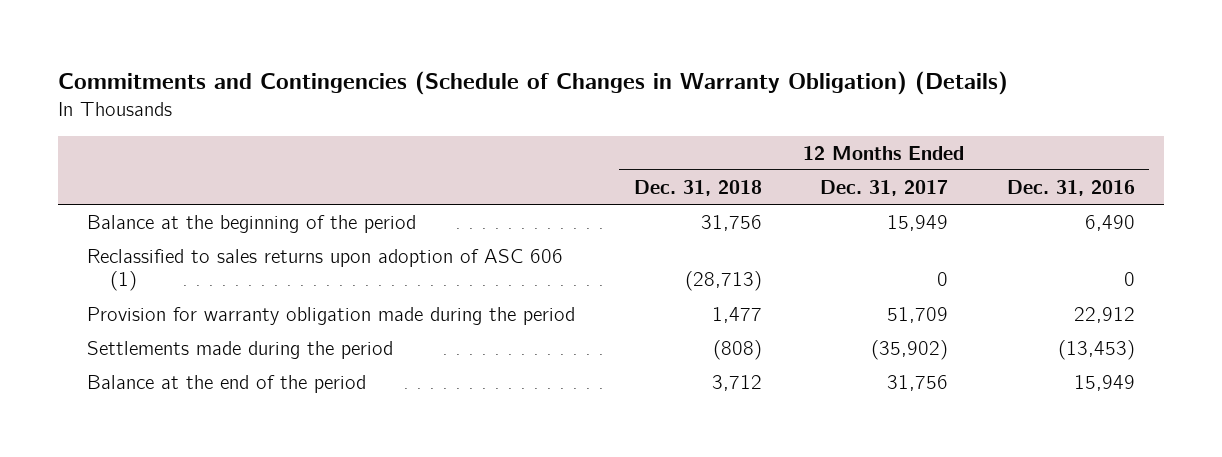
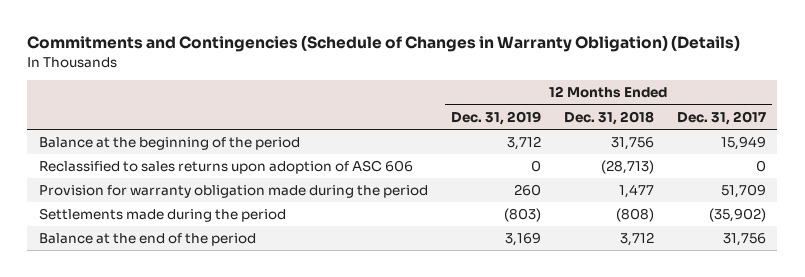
[1006,180,1135,197] Dec. 31, 2016 -> none
none -> [450,110,541,125] Dec. 31, 2019
[87,249,564,292] Reclassified to sales returns upon adoption of ASC 606 (1) -> [38,160,413,175] Reclassified to sales returns upon adoption of ASC 606

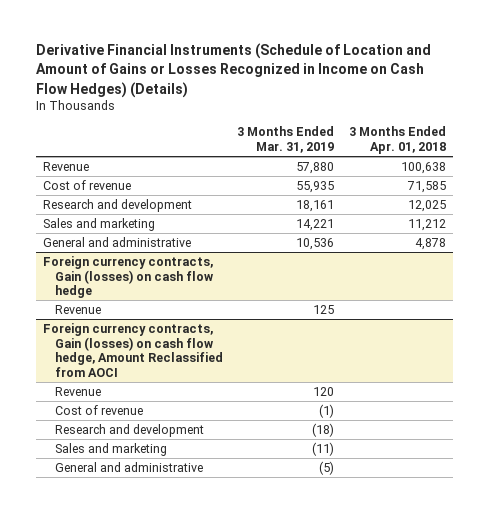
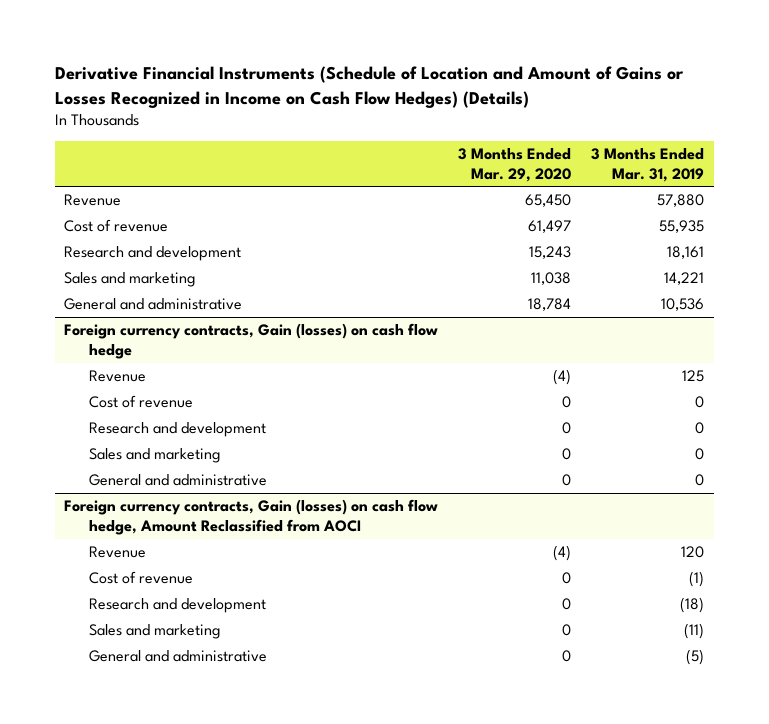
[348,126,446,155] 3 Months Ended Apr. 01, 2018 -> none
none -> [458,148,572,182] 3 Months Ended Mar. 29, 2020
none -> [88,395,193,409] Cost of revenue
none -> [88,422,266,438] Research and development
none -> [88,448,221,464] Sales and marketing
none -> [88,474,267,487] General and administrative

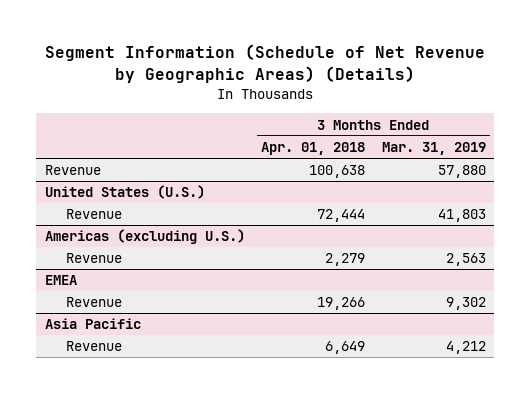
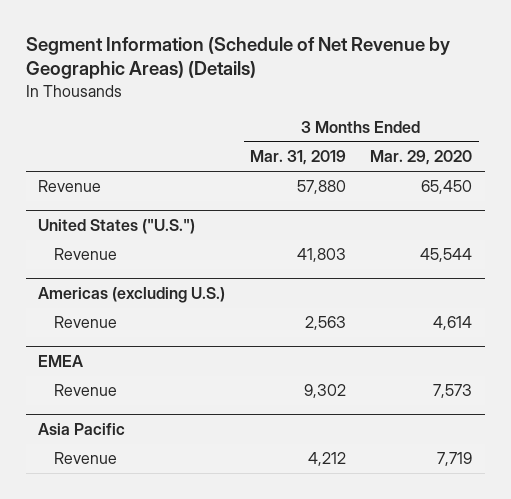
[261,142,366,156] Apr. 01, 2018 -> none
none -> [370,150,473,166] Mar. 29, 2020
[44,185,205,200] United States (U.S.) -> [38,218,196,234] United States ("U.S.")

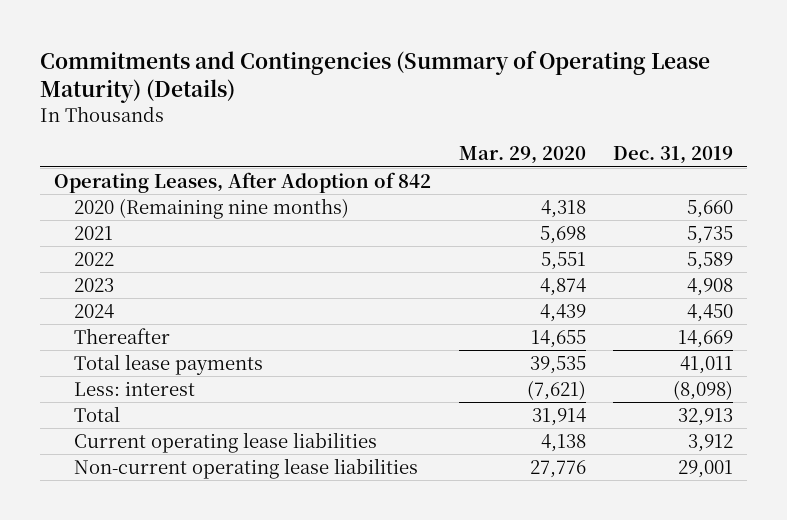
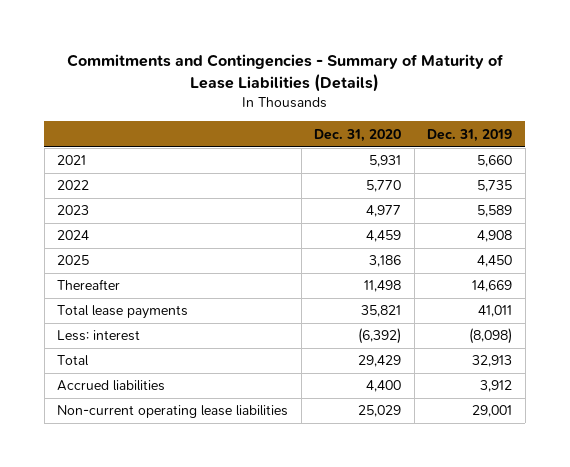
[40,50,711,104] Commitments and Contingencies (Summary of Operating Lease Maturity) (Details) -> [66,54,504,93] Commitments and Contingencies - Summary of Maturity of Lease Liabilities (Details)
[458,146,586,165] Mar. 29, 2020 -> none
none -> [314,128,402,142] Dec. 31, 2020
[54,171,432,193] Operating Leases, After Adoption of 842 -> none
[74,197,350,219] 2020 (Remaining nine months) -> none
[687,225,734,244] 5,735 -> [477,155,513,168] 5,660
[687,251,734,270] 5,589 -> [477,180,513,193] 5,735
[687,277,734,296] 4,908 -> [477,205,513,218] 5,589
[687,303,734,322] 4,450 -> [477,230,513,243] 4,908
none -> [57,255,90,266] 2025
[74,431,378,453] Current operating lease liabilities -> [57,380,166,392] Accrued liabilities

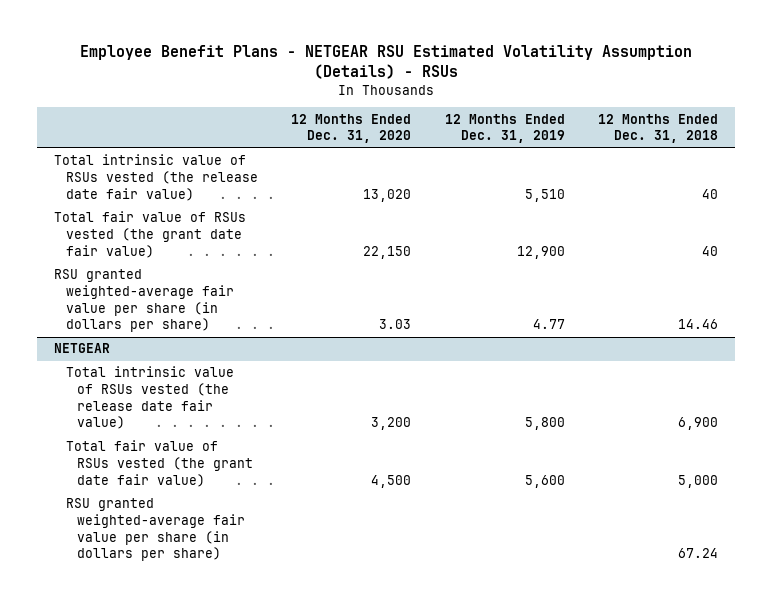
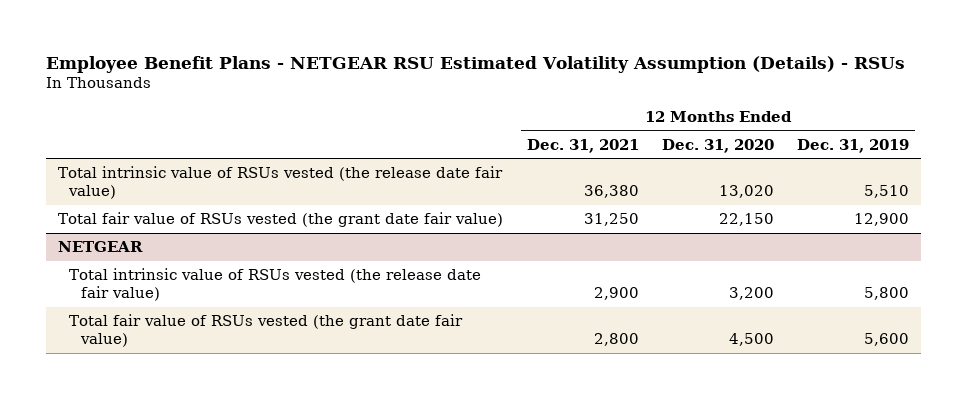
[598,113,719,144] 12 Months Ended Dec. 31, 2018 -> none
none -> [526,138,639,153] Dec. 31, 2021
[54,269,234,333] RSU granted weighted-average fair value per share (in dollars per share) -> none
[65,498,246,562] RSU granted weighted-average fair value per share (in dollars per share) -> none

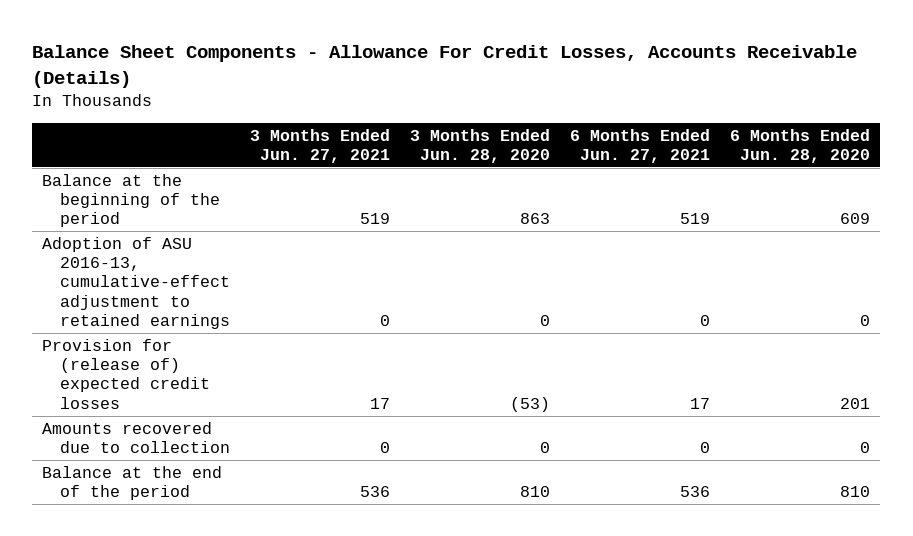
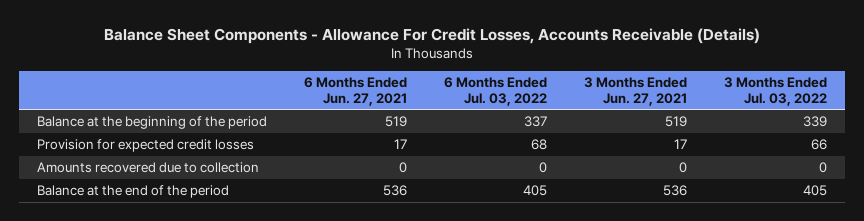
[410,128,551,163] 3 Months Ended Jun. 28, 2020 -> none
[730,128,871,163] 6 Months Ended Jun. 28, 2020 -> none
none -> [444,76,548,106] 6 Months Ended Jul. 03, 2022
none -> [723,76,827,106] 3 Months Ended Jul. 03, 2022
[42,236,231,329] Adoption of ASU 2016-13, cumulative-effect adjustment to retained earnings -> none
[42,338,211,409] Provision for (release of) expected credit losses -> [37,139,255,153] Provision for expected credit losses

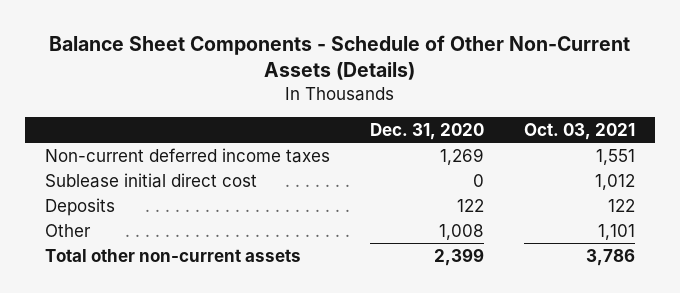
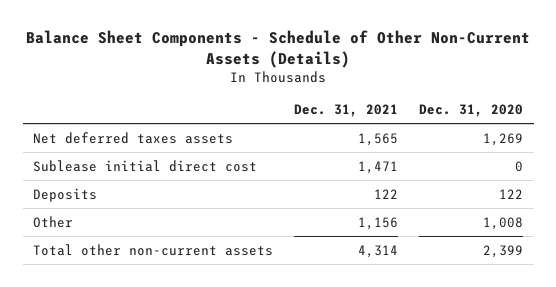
[523,122,635,140] Oct. 03, 2021 -> none
none -> [294,104,399,118] Dec. 31, 2021
[44,147,330,163] Non-current deferred income taxes -> [33,131,234,144] Net deferred taxes assets

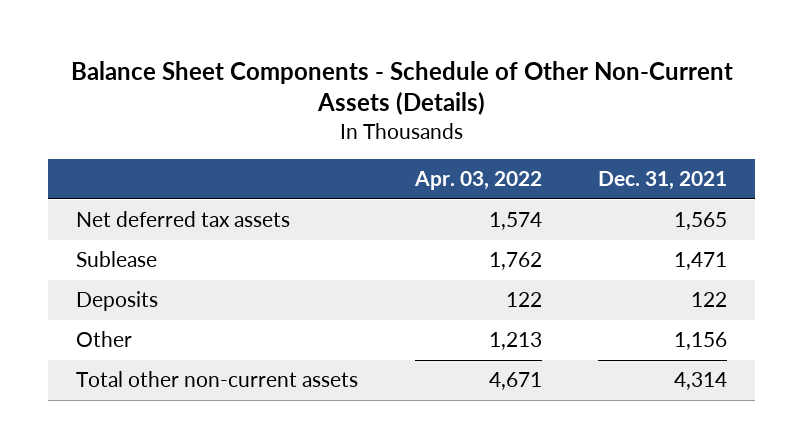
[419,104,524,118] Dec. 31, 2020 -> none
none -> [413,171,542,191] Apr. 03, 2022
[33,131,234,144] Net deferred taxes assets -> [76,211,291,228] Net deferred tax assets
[33,159,258,172] Sublease initial direct cost -> [76,251,158,268] Sublease

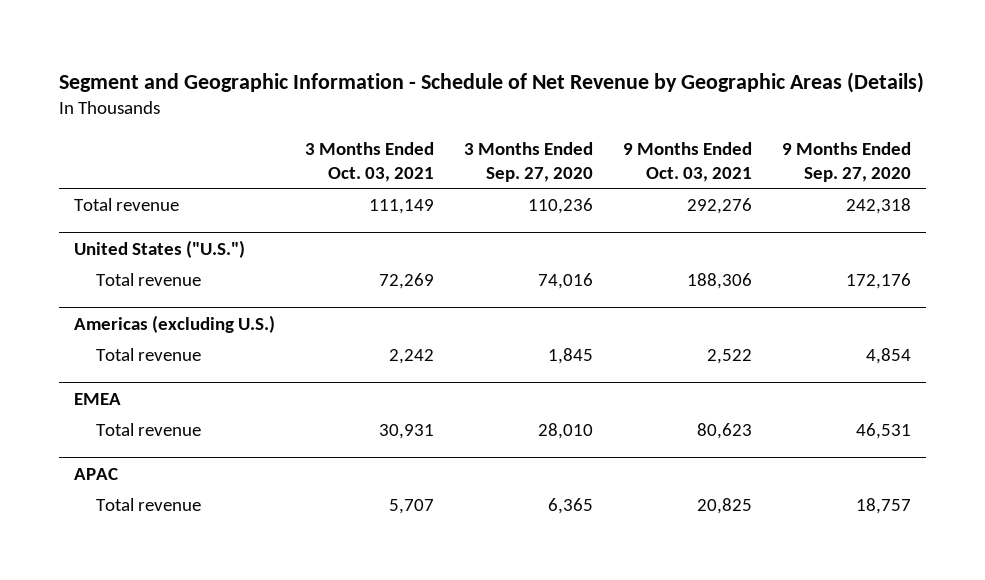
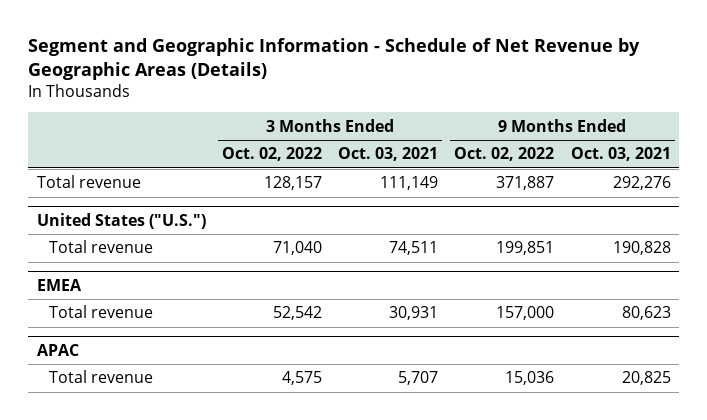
[463,142,593,182] 3 Months Ended Sep. 27, 2020 -> none
[781,142,911,182] 9 Months Ended Sep. 27, 2020 -> none
none -> [221,147,322,162] Oct. 02, 2022
none -> [454,147,555,162] Oct. 02, 2022
[74,314,276,333] Americas (excluding U.S.) -> none
[96,347,202,361] Total revenue -> none
[379,272,435,289] 72,269 -> [389,241,439,256] 74,511
[686,272,752,289] 188,306 -> [612,241,671,256] 190,828

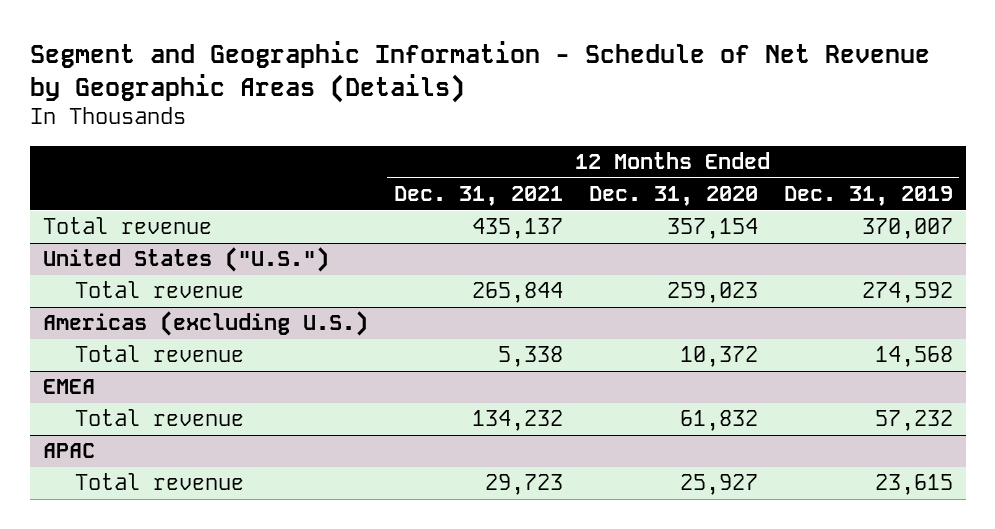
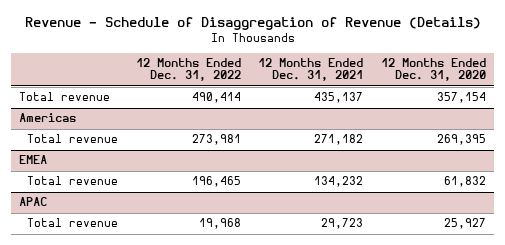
[29,40,930,103] Segment and Geographic Information - Schedule of Net Revenue by Geographic Areas (Details) -> [24,17,481,31] Revenue - Schedule of Disaggregation of Revenue (Details)
[783,186,953,207] Dec. 31, 2019 -> none
none -> [135,58,241,82] 12 Months Ended Dec. 31, 2022
[42,247,329,273] United States ("U.S.") -> none
[42,311,368,337] Americas (excluding U.S.) -> none
[75,345,245,363] Total revenue -> none
none -> [19,113,77,123] Americas
[471,282,563,304] 265,844 -> [314,134,364,146] 271,182
[666,282,758,304] 259,023 -> [436,134,486,146] 269,395

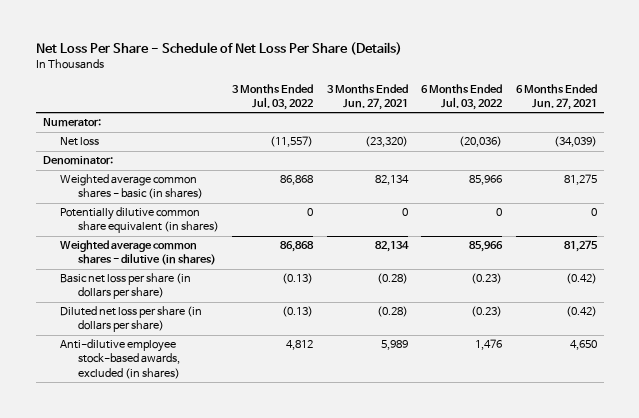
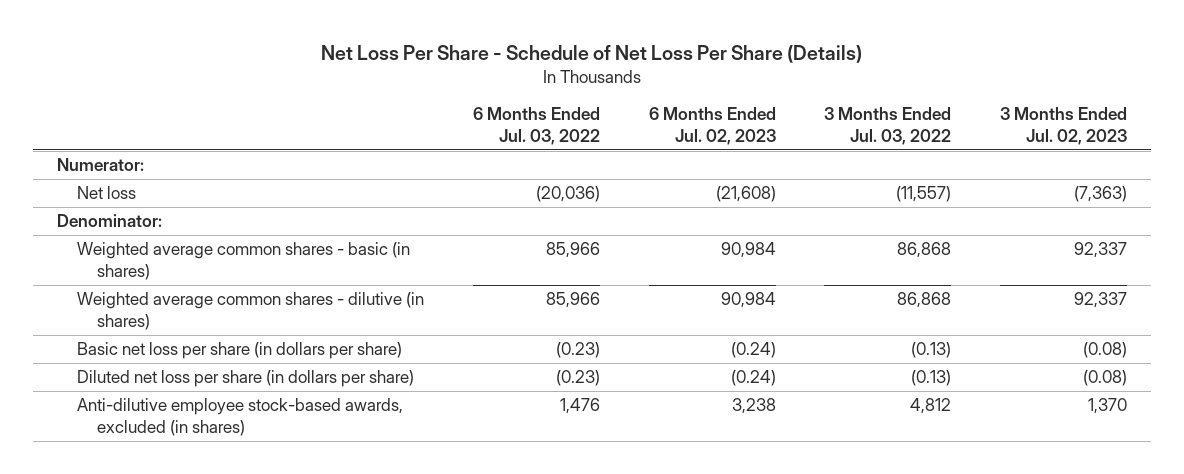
[326,84,408,111] 3 Months Ended Jun. 27, 2021 -> none
[515,84,597,111] 6 Months Ended Jun. 27, 2021 -> none
none -> [648,107,776,145] 6 Months Ended Jul. 02, 2023
none -> [999,107,1127,145] 3 Months Ended Jul. 02, 2023
[60,207,220,234] Potentially dilutive common share equivalent (in shares) -> none

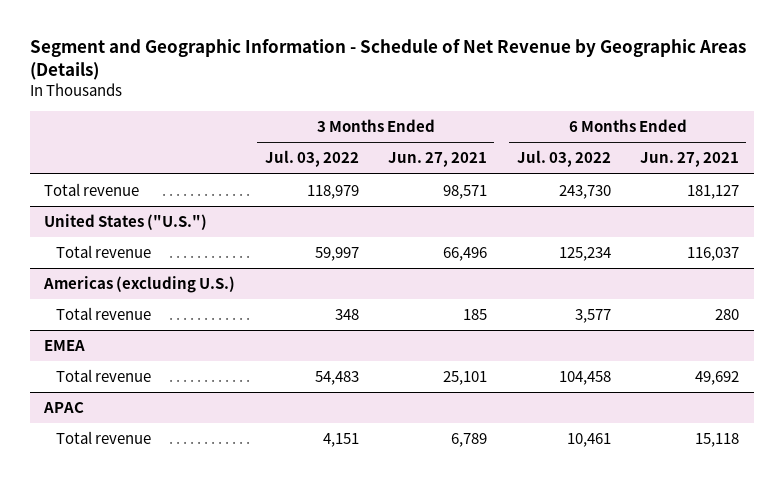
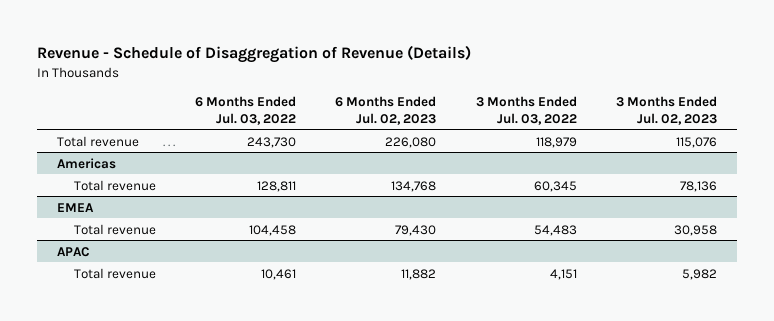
[29,38,746,81] Segment and Geographic Information - Schedule of Net Revenue by Geographic Areas (Details) -> [37,45,472,64] Revenue - Schedule of Disaggregation of Revenue (Details)
[388,152,488,168] Jun. 27, 2021 -> none
[639,152,739,168] Jun. 27, 2021 -> none
none -> [335,96,437,125] 6 Months Ended Jul. 02, 2023
none -> [616,96,718,125] 3 Months Ended Jul. 02, 2023
[44,214,208,231] United States ("U.S.") -> none
[43,276,236,294] Americas (excluding U.S.) -> none
[56,307,152,321] Total revenue -> none
none -> [56,157,116,169] Americas
[314,247,359,262] 59,997 -> [533,180,577,192] 60,345
[558,247,611,262] 125,234 -> [256,180,296,192] 128,811

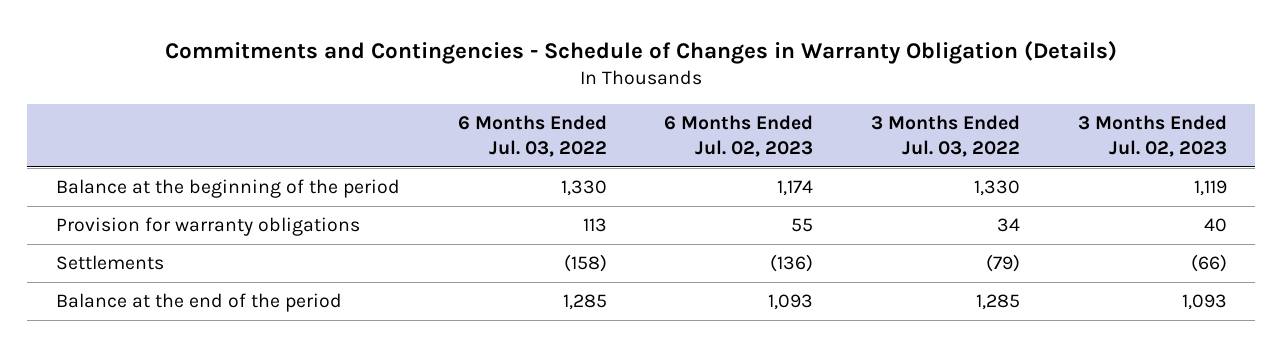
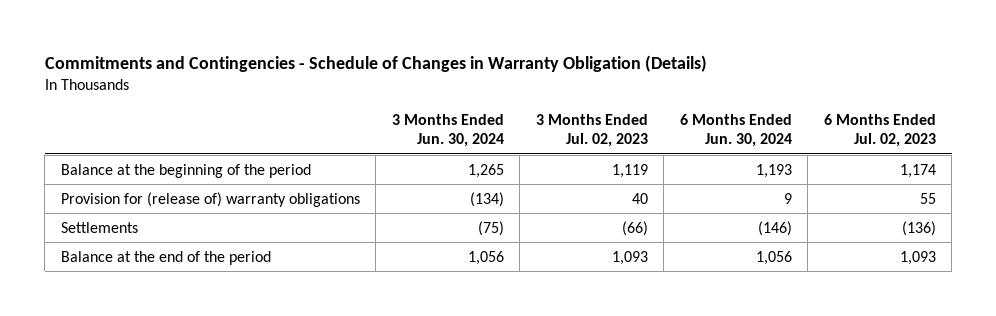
[457,114,607,157] 6 Months Ended Jul. 03, 2022 -> none
[870,114,1020,157] 3 Months Ended Jul. 03, 2022 -> none
none -> [391,114,504,148] 3 Months Ended Jun. 30, 2024
none -> [679,114,792,148] 6 Months Ended Jun. 30, 2024
[55,217,360,237] Provision for warranty obligations -> [60,191,360,207] Provision for (release of) warranty obligations

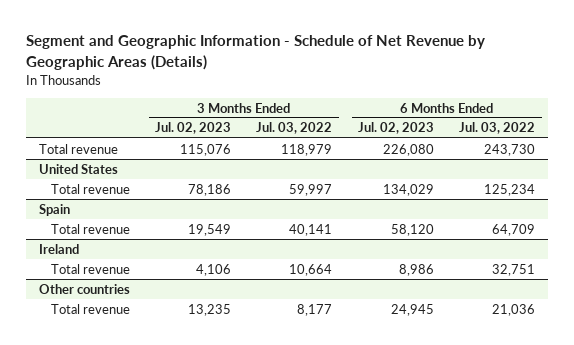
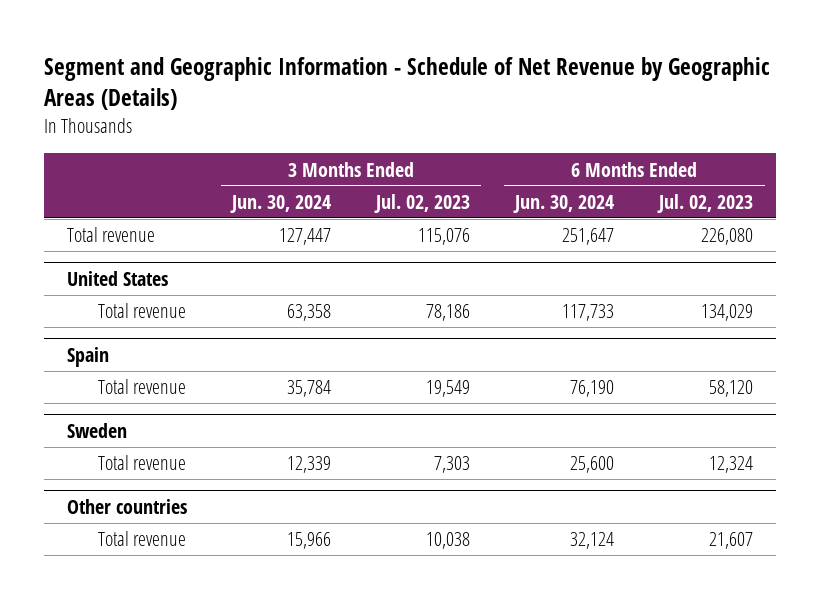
[256,122,333,135] Jul. 03, 2022 -> none
[459,122,536,135] Jul. 03, 2022 -> none
none -> [230,194,332,213] Jun. 30, 2024
none -> [513,194,615,213] Jun. 30, 2024
[38,243,79,254] Ireland -> none
none -> [66,422,127,438] Sweden
[196,263,232,276] 4,106 -> [434,456,471,474] 7,303
[398,263,434,276] 8,986 -> [709,456,754,474] 12,324
[188,303,232,316] 13,235 -> [426,532,471,550] 10,038
[390,303,434,316] 24,945 -> [709,532,754,550] 21,607

